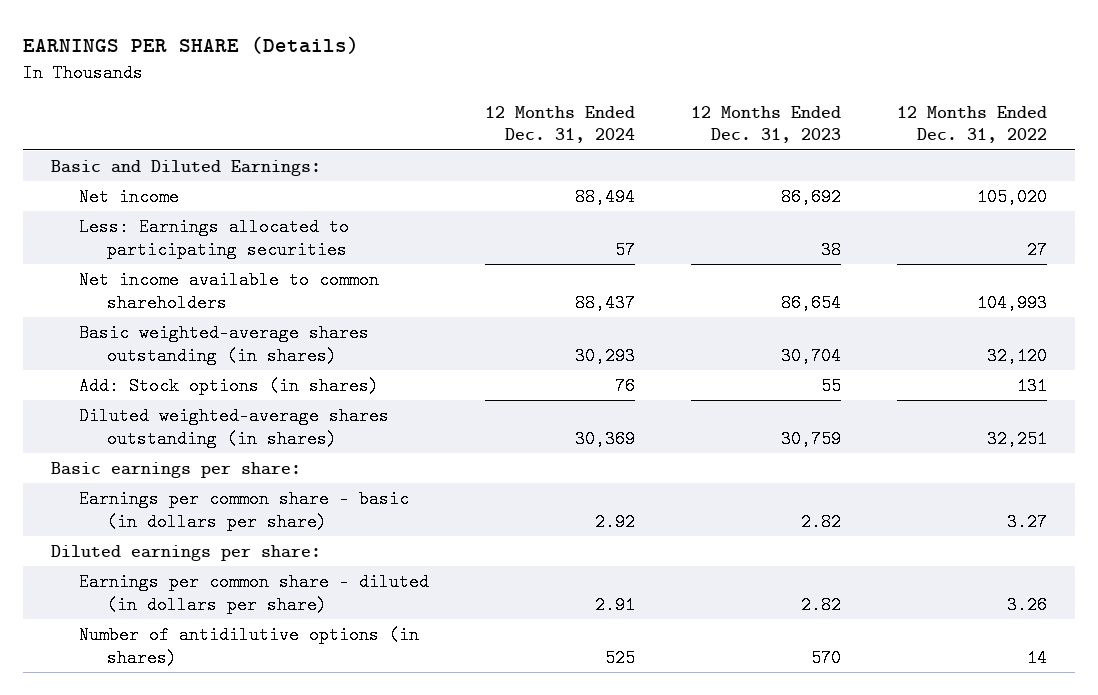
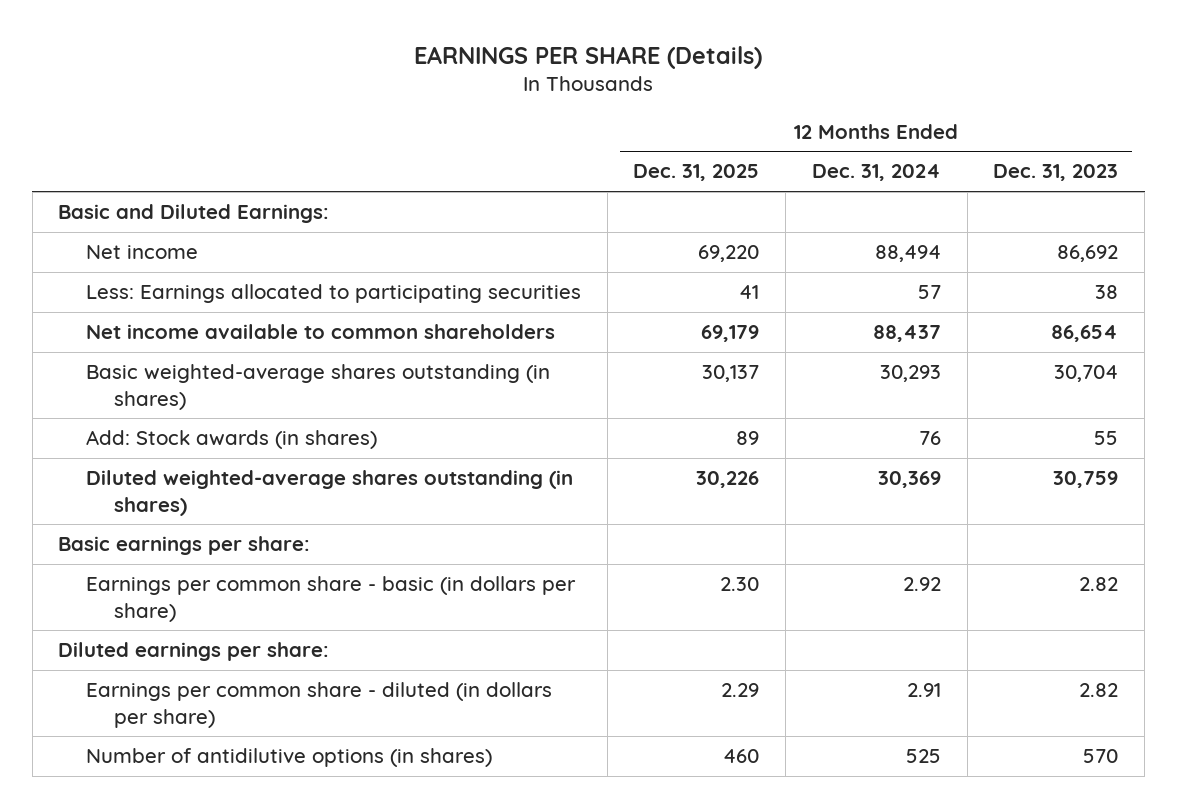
[896,105,1047,144] 12 Months Ended Dec. 31, 2022 -> none
none -> [633,164,760,182] Dec. 31, 2025
[79,376,380,395] Add: Stock options (in shares) -> [85,430,377,450] Add: Stock awards (in shares)

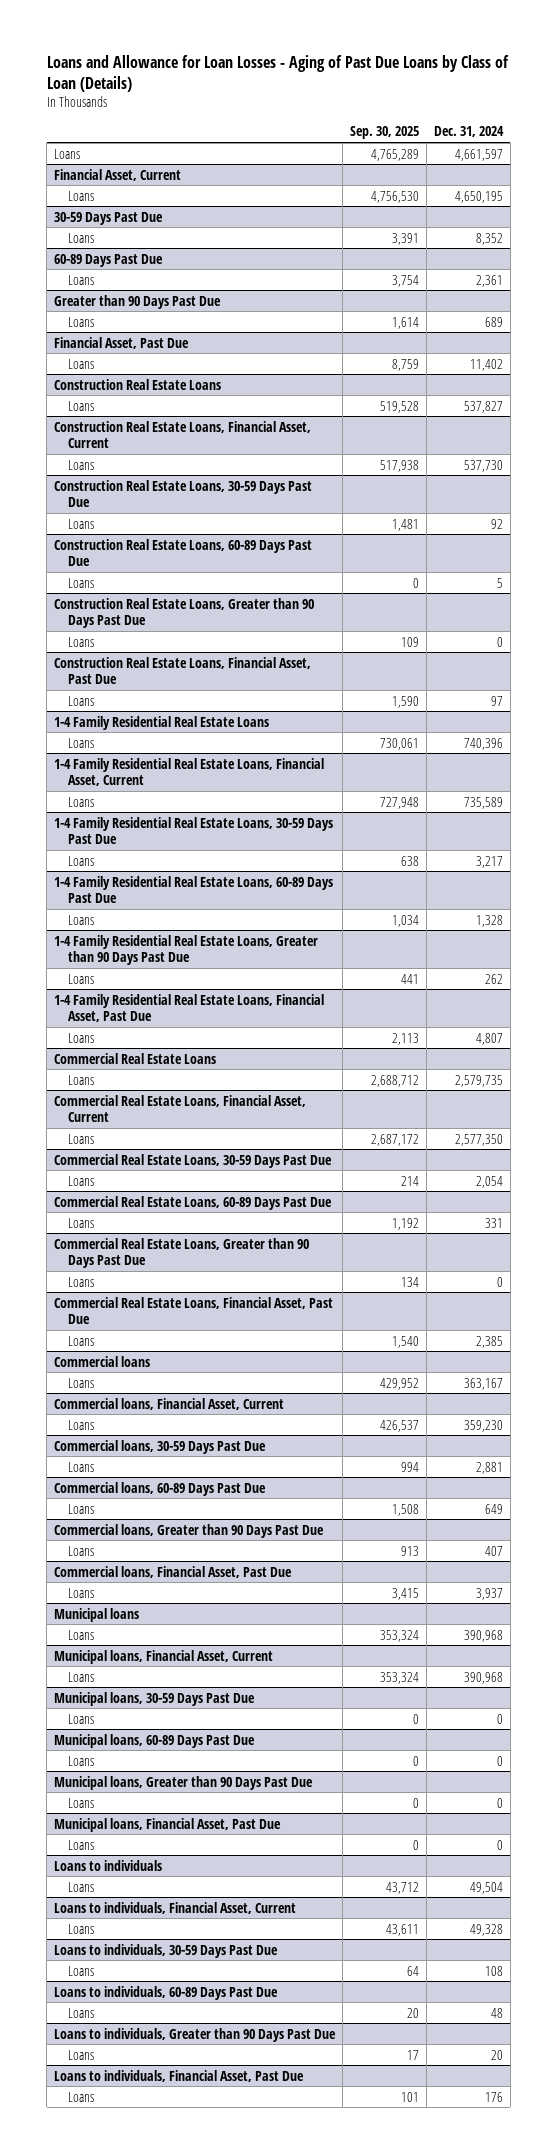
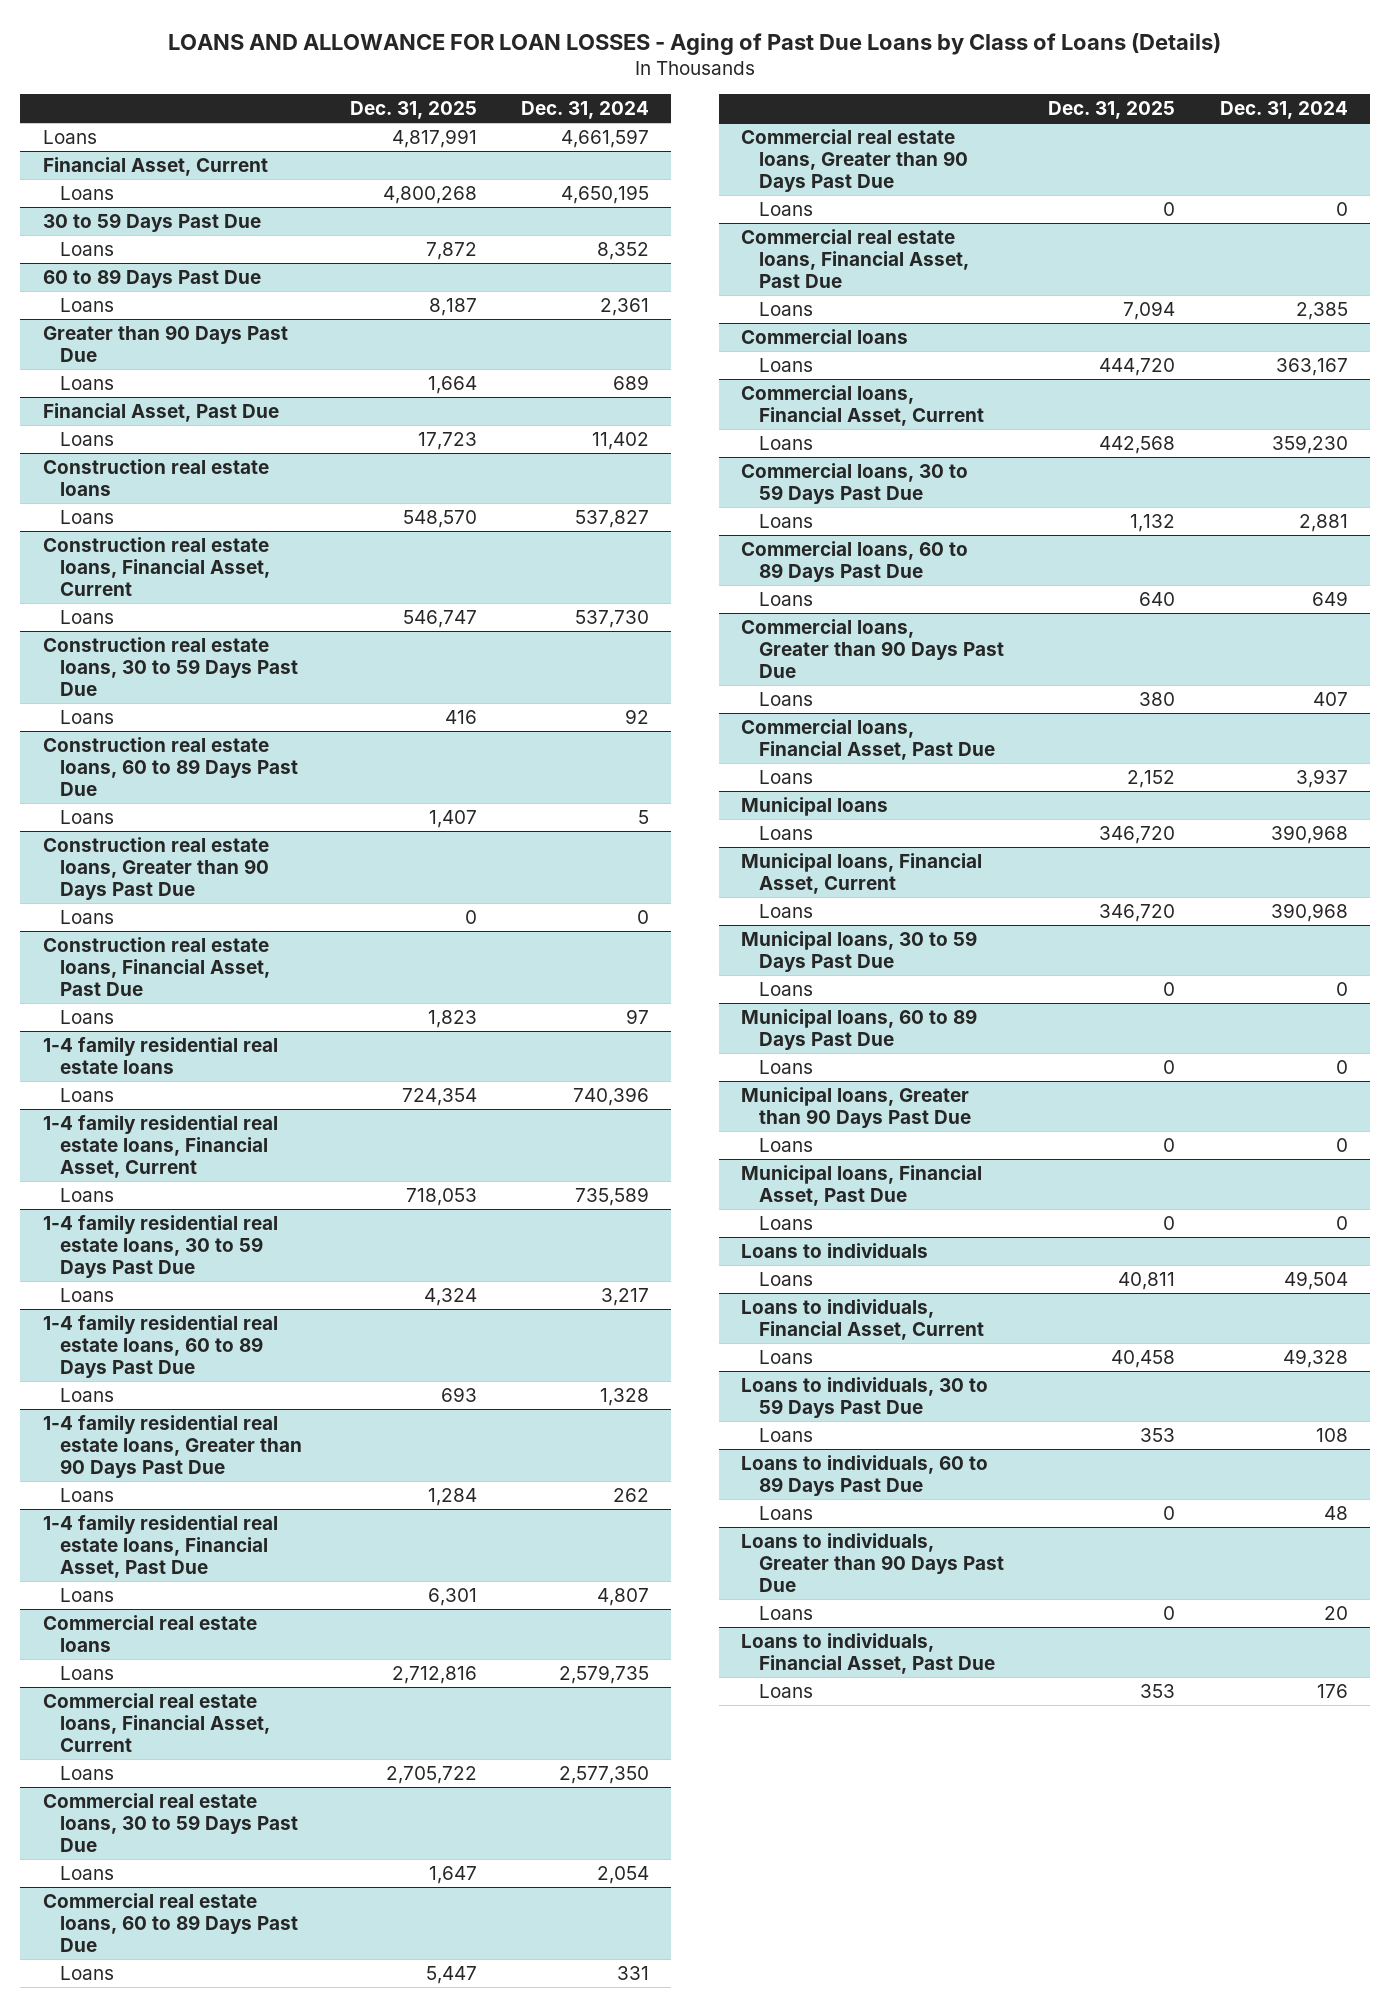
[46,54,509,92] Loans and Allowance for Loan Losses - Aging of Past Due Loans by Class of Loan (Details) -> [168,32,1222,55] LOANS AND ALLOWANCE FOR LOAN LOSSES - Aging of Past Due Loans by Class of Loans (Details)
[350,126,420,140] Sep. 30, 2025 -> none
none -> [349,101,477,120] Dec. 31, 2025
[54,211,164,225] 30-59 Days Past Due -> [42,212,261,232] 30 to 59 Days Past Due
[54,253,164,267] 60-89 Days Past Due -> [42,268,261,288] 60 to 89 Days Past Due
[54,378,222,390] Construction Real Estate Loans -> [42,458,269,497] Construction real estate loans
[54,420,312,449] Construction Real Estate Loans, Financial Asset, Current -> [42,536,271,597] Construction real estate loans, Financial Asset, Current
[54,479,313,508] Construction Real Estate Loans, 30-59 Days Past Due -> [42,636,299,697] Construction real estate loans, 30 to 59 Days Past Due
[54,538,313,567] Construction Real Estate Loans, 60-89 Days Past Due -> [42,736,299,797] Construction real estate loans, 60 to 89 Days Past Due
[54,597,315,629] Construction Real Estate Loans, Greater than 90 Days Past Due -> [42,836,270,901] Construction real estate loans, Greater than 90 Days Past Due
[54,656,312,685] Construction Real Estate Loans, Financial Asset, Past Due -> [42,936,271,997] Construction real estate loans, Financial Asset, Past Due
[54,715,270,730] 1-4 Family Residential Real Estate Loans -> [42,1036,278,1075] 1-4 family residential real estate loans
[54,757,325,787] 1-4 Family Residential Real Estate Loans, Financial Asset, Current -> [42,1114,278,1179] 1-4 family residential real estate loans, Financial Asset, Current
[54,816,334,845] 1-4 Family Residential Real Estate Loans, 30-59 Days Past Due -> [42,1214,278,1279] 1-4 family residential real estate loans, 30 to 59 Days Past Due
[54,875,334,904] 1-4 Family Residential Real Estate Loans, 60-89 Days Past Due -> [42,1314,278,1379] 1-4 family residential real estate loans, 60 to 89 Days Past Due
[54,934,319,966] 1-4 Family Residential Real Estate Loans, Greater than 90 Days Past Due -> [42,1414,303,1479] 1-4 family residential real estate loans, Greater than 90 Days Past Due
[54,993,325,1023] 1-4 Family Residential Real Estate Loans, Financial Asset, Past Due -> [42,1514,278,1579] 1-4 family residential real estate loans, Financial Asset, Past Due
[54,1052,217,1064] Commercial Real Estate Loans -> [42,1614,257,1653] Commercial real estate loans
[54,1094,307,1123] Commercial Real Estate Loans, Financial Asset, Current -> [42,1692,271,1753] Commercial real estate loans, Financial Asset, Current
[54,1153,333,1168] Commercial Real Estate Loans, 30-59 Days Past Due -> [42,1792,299,1853] Commercial real estate loans, 30 to 59 Days Past Due
[54,1195,333,1210] Commercial Real Estate Loans, 60-89 Days Past Due -> [42,1892,299,1953] Commercial real estate loans, 60 to 89 Days Past Due
[54,1237,310,1269] Commercial Real Estate Loans, Greater than 90 Days Past Due -> [741,128,968,193] Commercial real estate loans, Greater than 90 Days Past Due
[54,1296,334,1325] Commercial Real Estate Loans, Financial Asset, Past Due -> [741,228,969,289] Commercial real estate loans, Financial Asset, Past Due
[54,1439,267,1454] Commercial loans, 30-59 Days Past Due -> [741,462,969,505] Commercial loans, 30 to 59 Days Past Due
[54,1481,267,1496] Commercial loans, 60-89 Days Past Due -> [741,540,969,583] Commercial loans, 60 to 89 Days Past Due
[54,1691,256,1706] Municipal loans, 30-59 Days Past Due -> [741,930,978,973] Municipal loans, 30 to 59 Days Past Due
[54,1733,256,1748] Municipal loans, 60-89 Days Past Due -> [741,1008,978,1051] Municipal loans, 60 to 89 Days Past Due
[54,1943,279,1958] Loans to individuals, 30-59 Days Past Due -> [741,1376,989,1419] Loans to individuals, 30 to 59 Days Past Due
[54,1985,279,2000] Loans to individuals, 60-89 Days Past Due -> [741,1454,989,1497] Loans to individuals, 60 to 89 Days Past Due

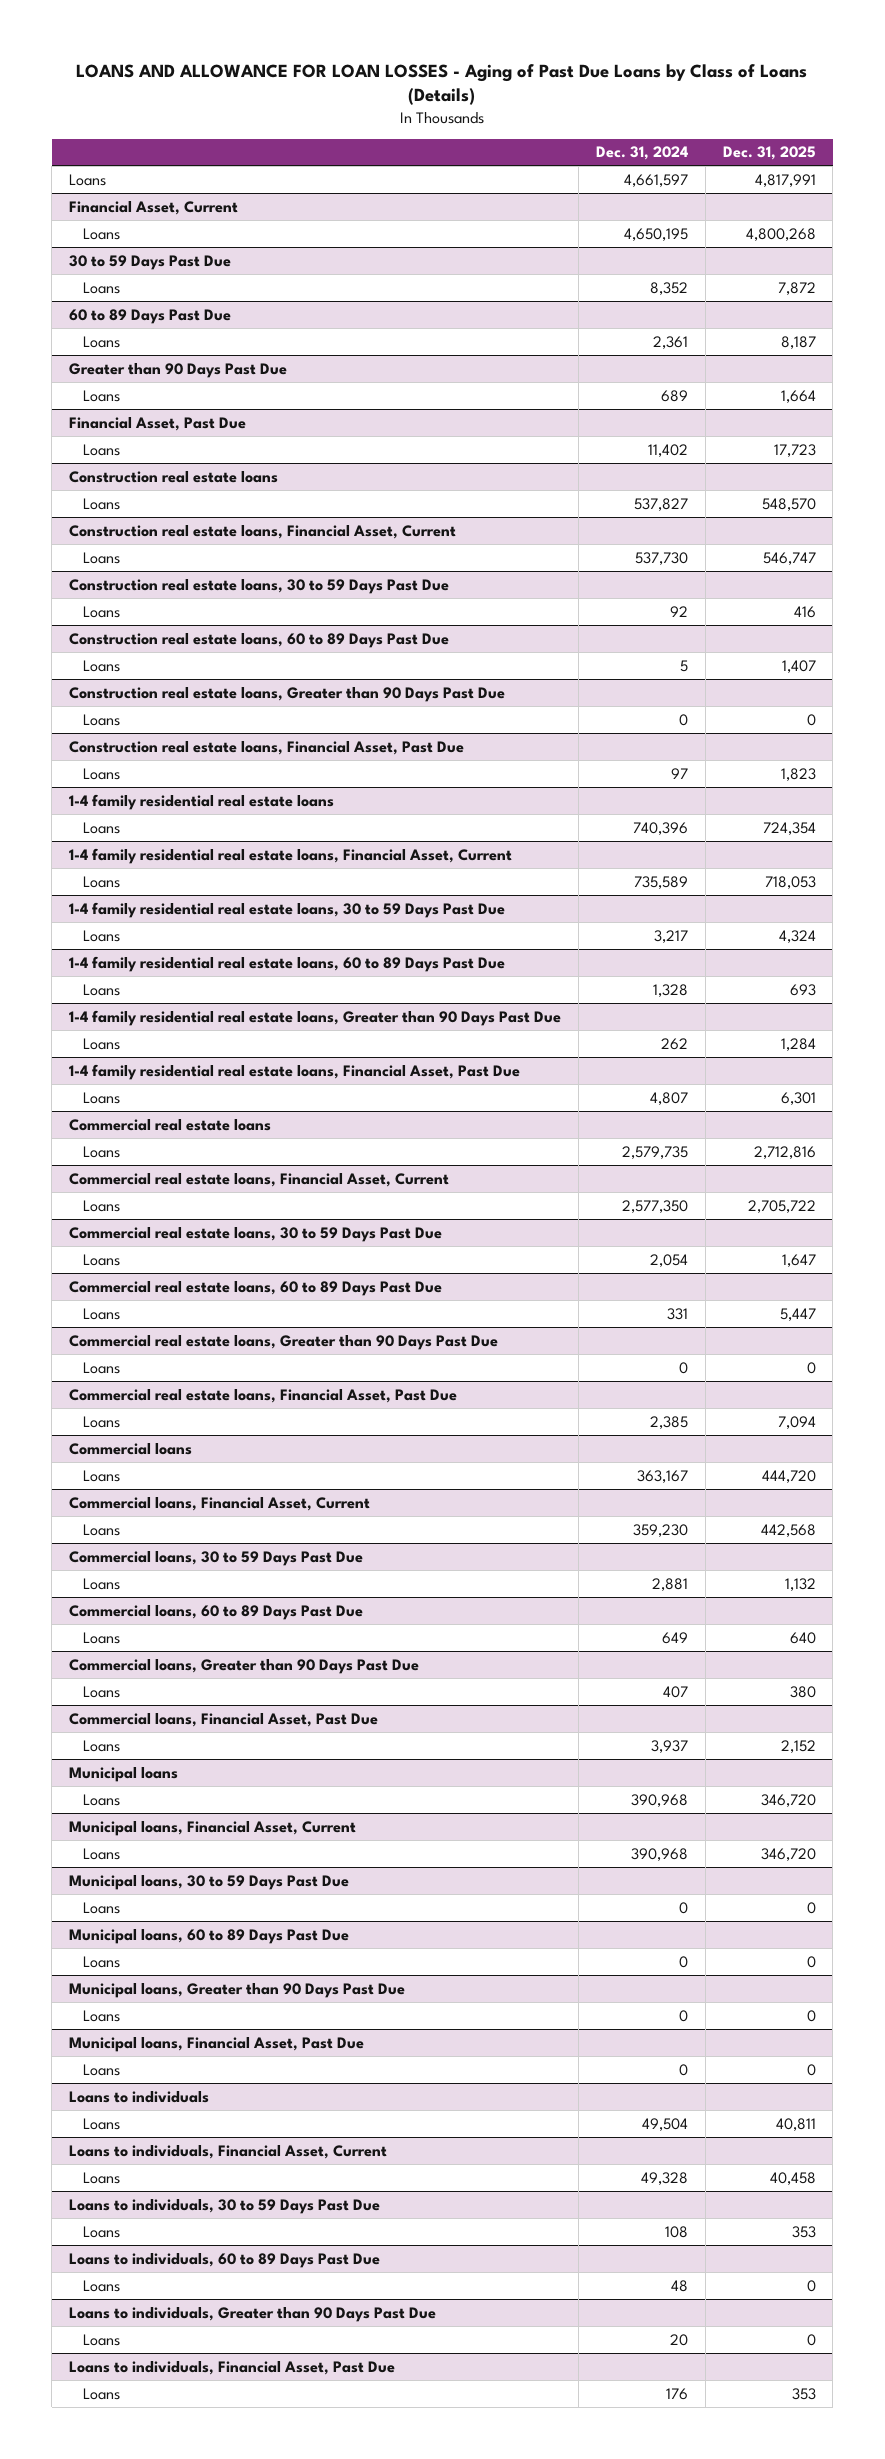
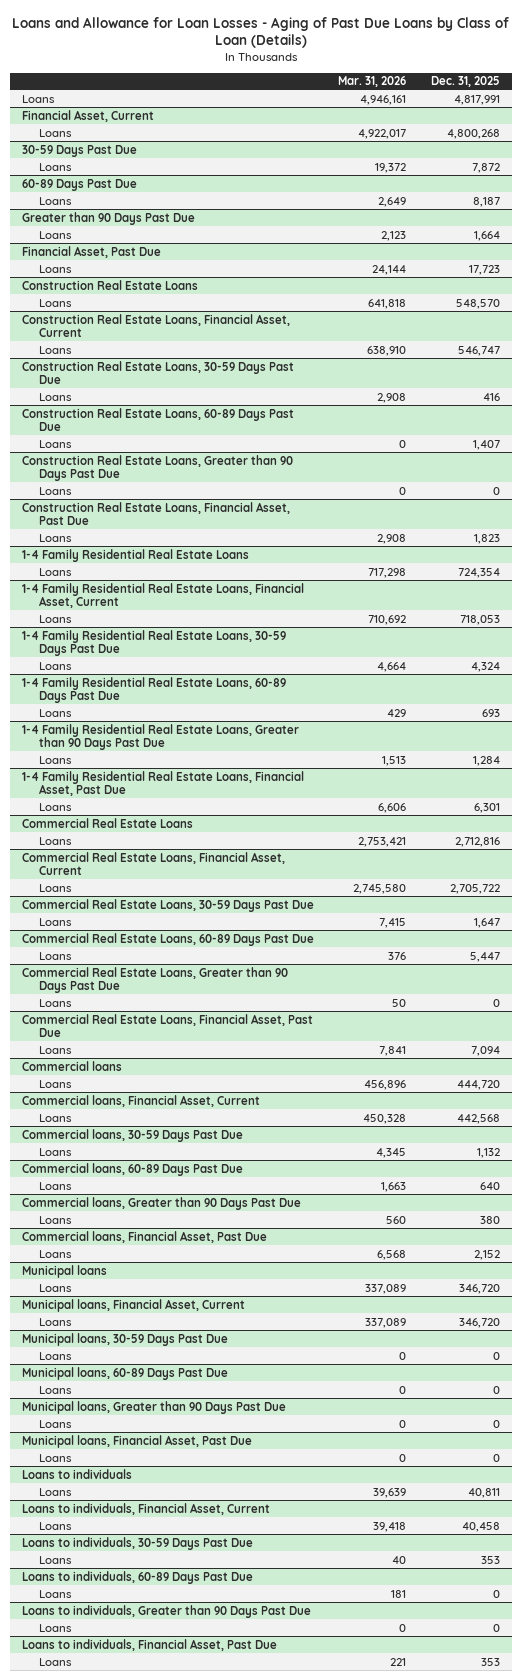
[76,63,808,106] LOANS AND ALLOWANCE FOR LOAN LOSSES - Aging of Past Due Loans by Class of Loans (Details) -> [11,16,509,49] Loans and Allowance for Loan Losses - Aging of Past Due Loans by Class of Loan (Details)
[595,146,688,161] Dec. 31, 2024 -> none
none -> [338,76,407,88] Mar. 31, 2026
[69,254,232,270] 30 to 59 Days Past Due -> [21,144,137,157] 30-59 Days Past Due
[69,308,232,324] 60 to 89 Days Past Due -> [21,178,137,191] 60-89 Days Past Due
[69,470,279,483] Construction real estate loans -> [21,279,198,290] Construction Real Estate Loans
[69,524,457,539] Construction real estate loans, Financial Asset, Current -> [21,313,290,337] Construction Real Estate Loans, Financial Asset, Current
[69,578,450,594] Construction real estate loans, 30 to 59 Days Past Due -> [21,360,294,384] Construction Real Estate Loans, 30-59 Days Past Due
[69,632,450,648] Construction real estate loans, 60 to 89 Days Past Due -> [21,407,294,431] Construction Real Estate Loans, 60-89 Days Past Due
[69,686,506,702] Construction real estate loans, Greater than 90 Days Past Due -> [21,454,293,481] Construction Real Estate Loans, Greater than 90 Days Past Due
[69,740,465,755] Construction real estate loans, Financial Asset, Past Due -> [21,501,290,525] Construction Real Estate Loans, Financial Asset, Past Due
[69,793,335,810] 1-4 family residential real estate loans -> [21,548,249,562] 1-4 Family Residential Real Estate Loans
[69,847,513,864] 1-4 family residential real estate loans, Financial Asset, Current -> [21,582,304,608] 1-4 Family Residential Real Estate Loans, Financial Asset, Current
[69,901,506,918] 1-4 family residential real estate loans, 30 to 59 Days Past Due -> [21,629,286,656] 1-4 Family Residential Real Estate Loans, 30-59 Days Past Due
[69,955,506,972] 1-4 family residential real estate loans, 60 to 89 Days Past Due -> [21,676,286,703] 1-4 Family Residential Real Estate Loans, 60-89 Days Past Due
[69,1009,562,1026] 1-4 family residential real estate loans, Greater than 90 Days Past Due -> [21,723,299,750] 1-4 Family Residential Real Estate Loans, Greater than 90 Days Past Due
[69,1063,521,1080] 1-4 family residential real estate loans, Financial Asset, Past Due -> [21,770,304,796] 1-4 Family Residential Real Estate Loans, Financial Asset, Past Due
[69,1118,272,1131] Commercial real estate loans -> [21,817,193,828] Commercial Real Estate Loans
[69,1172,450,1187] Commercial real estate loans, Financial Asset, Current -> [21,851,285,875] Commercial Real Estate Loans, Financial Asset, Current
[69,1226,443,1242] Commercial real estate loans, 30 to 59 Days Past Due -> [21,898,314,912] Commercial Real Estate Loans, 30-59 Days Past Due
[69,1280,443,1296] Commercial real estate loans, 60 to 89 Days Past Due -> [21,932,314,946] Commercial Real Estate Loans, 60-89 Days Past Due
[69,1334,499,1350] Commercial real estate loans, Greater than 90 Days Past Due -> [21,966,288,993] Commercial Real Estate Loans, Greater than 90 Days Past Due
[69,1388,458,1403] Commercial real estate loans, Financial Asset, Past Due -> [21,1013,313,1037] Commercial Real Estate Loans, Financial Asset, Past Due
[69,1550,364,1566] Commercial loans, 30 to 59 Days Past Due -> [21,1128,243,1142] Commercial loans, 30-59 Days Past Due
[69,1604,364,1620] Commercial loans, 60 to 89 Days Past Due -> [21,1162,243,1176] Commercial loans, 60-89 Days Past Due
[69,1874,350,1890] Municipal loans, 30 to 59 Days Past Due -> [21,1332,228,1346] Municipal loans, 30-59 Days Past Due
[69,1928,350,1944] Municipal loans, 60 to 89 Days Past Due -> [21,1366,228,1380] Municipal loans, 60-89 Days Past Due
[69,2198,381,2214] Loans to individuals, 30 to 59 Days Past Due -> [21,1536,253,1550] Loans to individuals, 30-59 Days Past Due
[69,2252,381,2268] Loans to individuals, 60 to 89 Days Past Due -> [21,1570,253,1584] Loans to individuals, 60-89 Days Past Due

